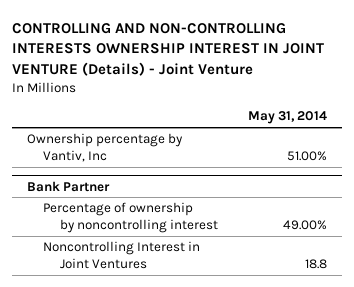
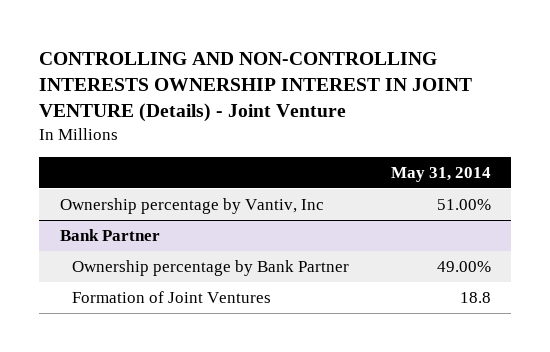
[43,202,219,233] Percentage of ownership by noncontrolling interest -> [72,259,350,276] Ownership percentage by Bank Partner
[43,241,201,269] Noncontrolling Interest in Joint Ventures -> [72,290,272,303] Formation of Joint Ventures

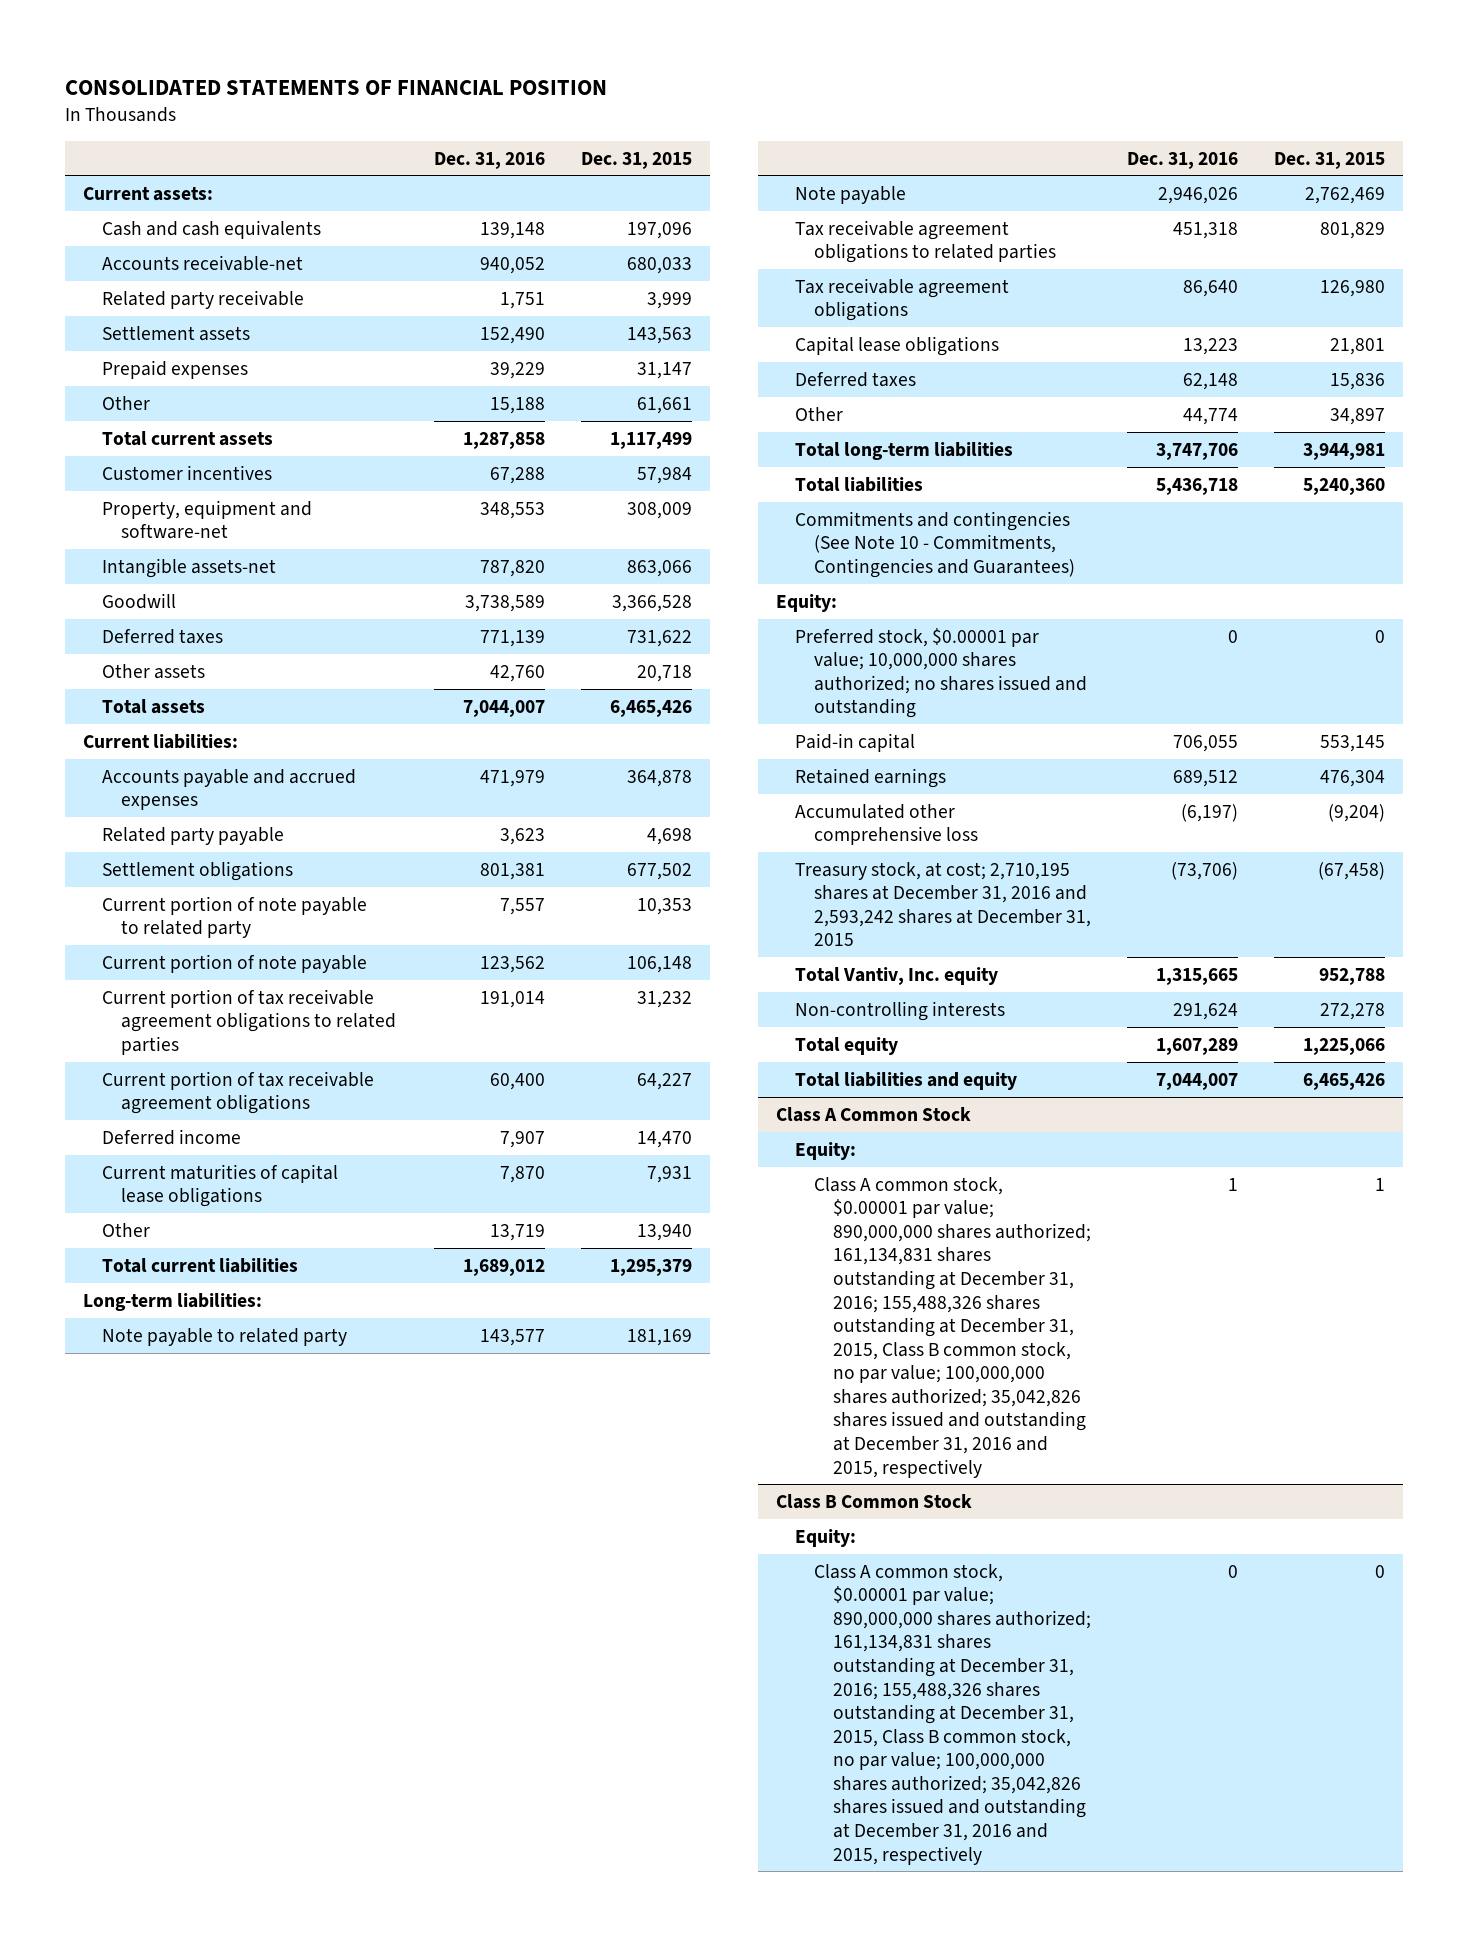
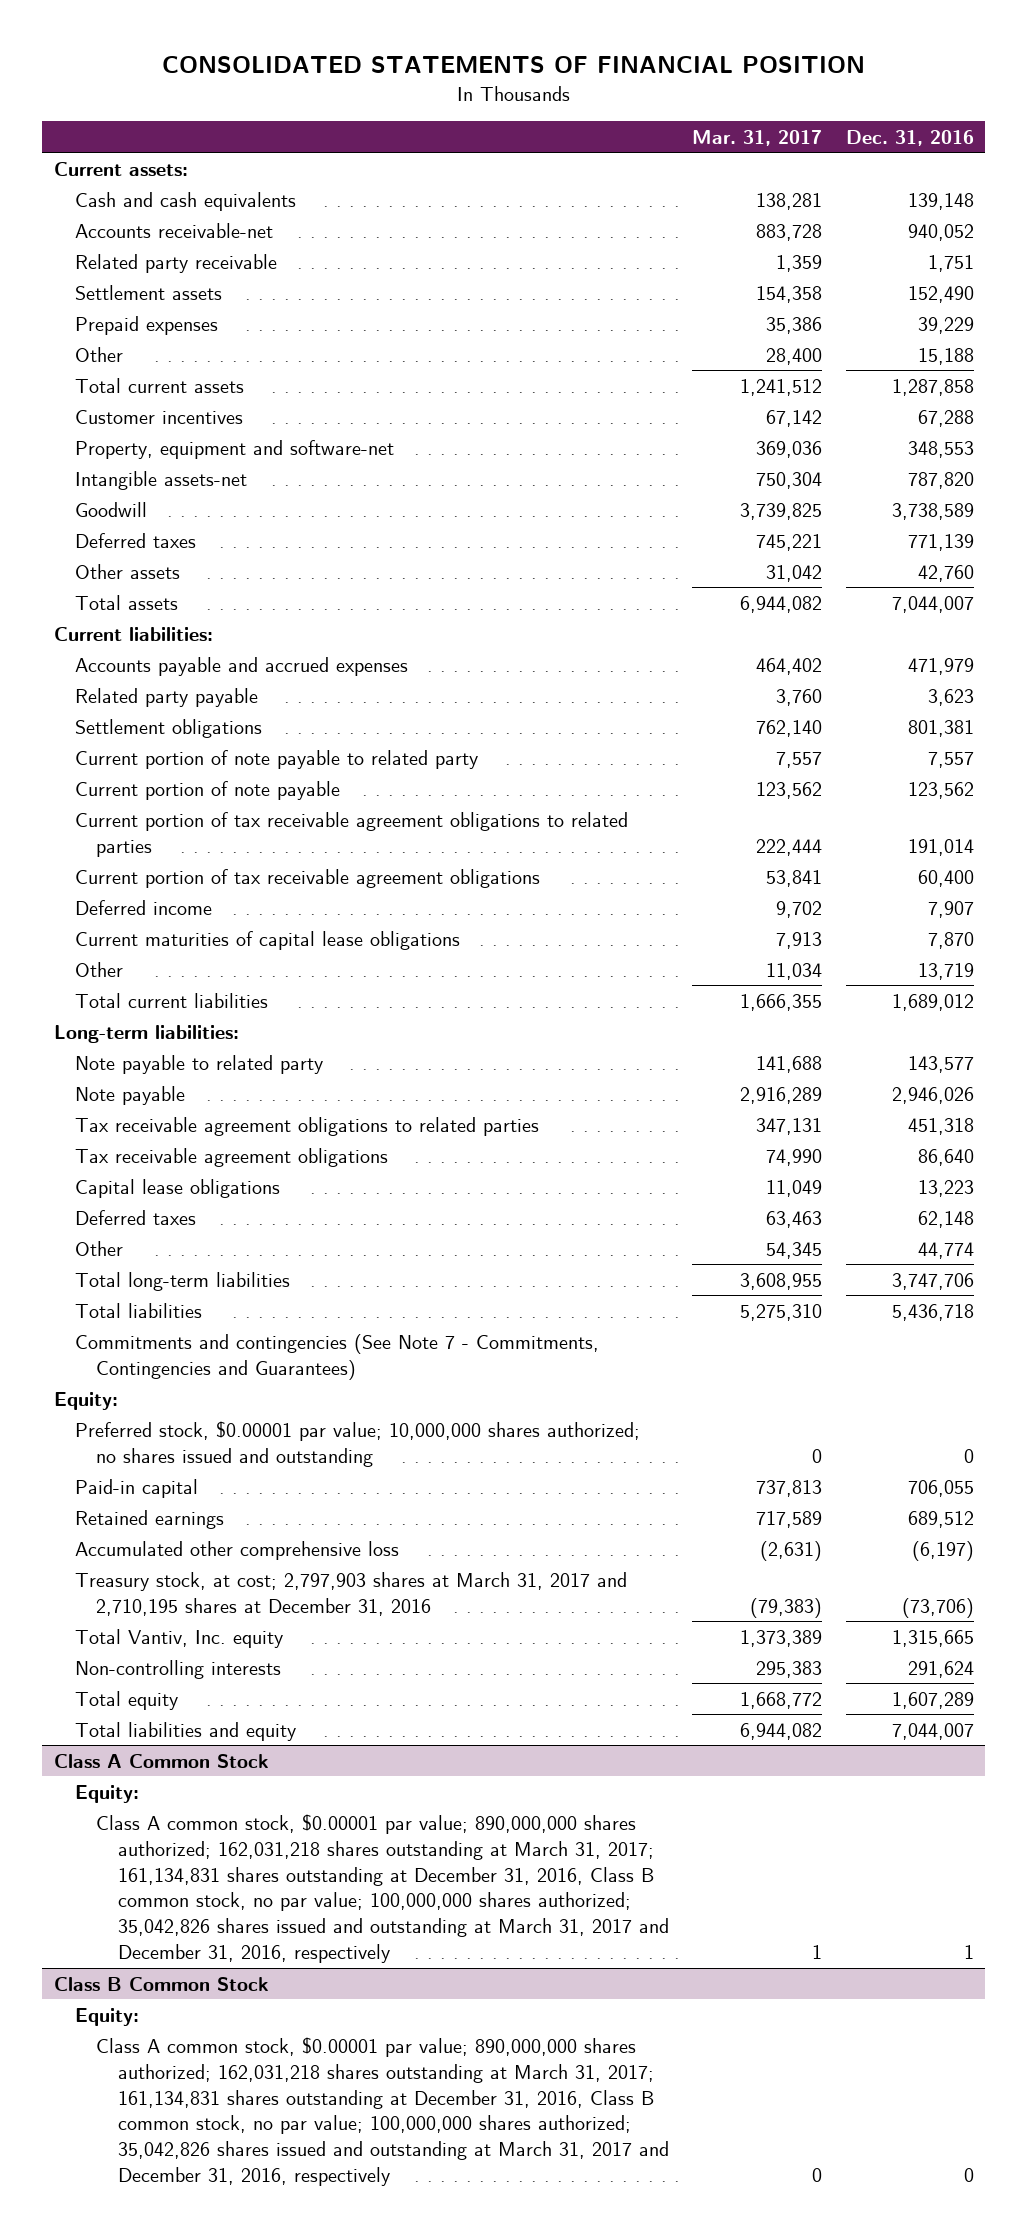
[580,151,692,169] Dec. 31, 2015 -> none
none -> [692,129,823,146] Mar. 31, 2017
[795,510,1076,578] Commitments and contingencies (See Note 10 - Commitments, Contingencies and Guarantees) -> [75,1333,600,1380] Commitments and contingencies (See Note 7 - Commitments, Contingencies and Guarantees)
[795,861,1092,947] Treasury stock, at cost; 2,710,195 shares at December 31, 2016 and 2,593,242 shares at December 31, 2015 -> [75,1571,628,1616] Treasury stock, at cost; 2,797,903 shares at March 31, 2017 and 2,710,195 shares at December 31, 2016
[814,1176,1092,1478] Class A common stock, $0.00001 par value; 890,000,000 shares authorized; 161,134,831 shares outstanding at December 31, 2016; 155,488,326 shares outstanding at December 31, 2015, Class B common stock, no par value; 100,000,000 shares authorized; 35,042,826 shares issued and outstanding at December 31, 2016 and 2015, respectively -> [96,1813,669,1964] Class A common stock, $0.00001 par value; 890,000,000 shares authorized; 162,031,218 shares outstanding at March 31, 2017; 161,134,831 shares outstanding at December 31, 2016, Class B common stock, no par value; 100,000,000 shares authorized; 35,042,826 shares issued and outstanding at March 31, 2017 and December 31, 2016, respectively
[814,1563,1092,1865] Class A common stock, $0.00001 par value; 890,000,000 shares authorized; 161,134,831 shares outstanding at December 31, 2016; 155,488,326 shares outstanding at December 31, 2015, Class B common stock, no par value; 100,000,000 shares authorized; 35,042,826 shares issued and outstanding at December 31, 2016 and 2015, respectively -> [96,2036,669,2187] Class A common stock, $0.00001 par value; 890,000,000 shares authorized; 162,031,218 shares outstanding at March 31, 2017; 161,134,831 shares outstanding at December 31, 2016, Class B common stock, no par value; 100,000,000 shares authorized; 35,042,826 shares issued and outstanding at March 31, 2017 and December 31, 2016, respectively

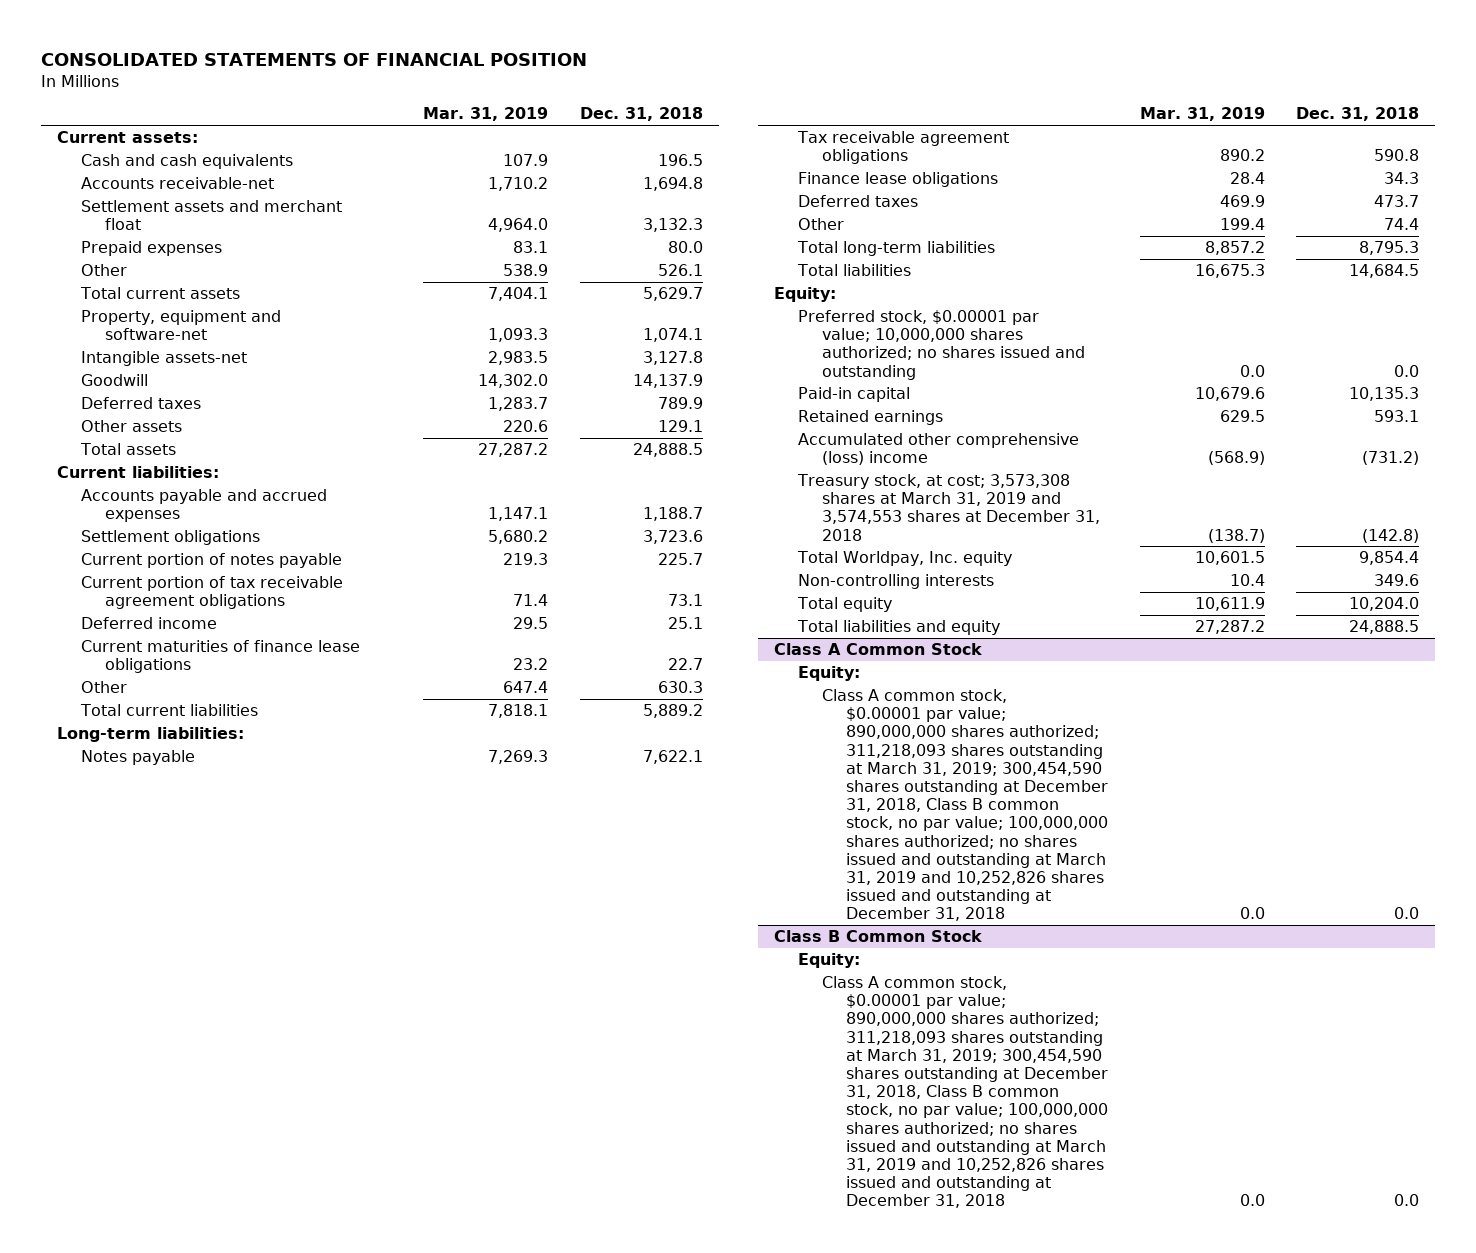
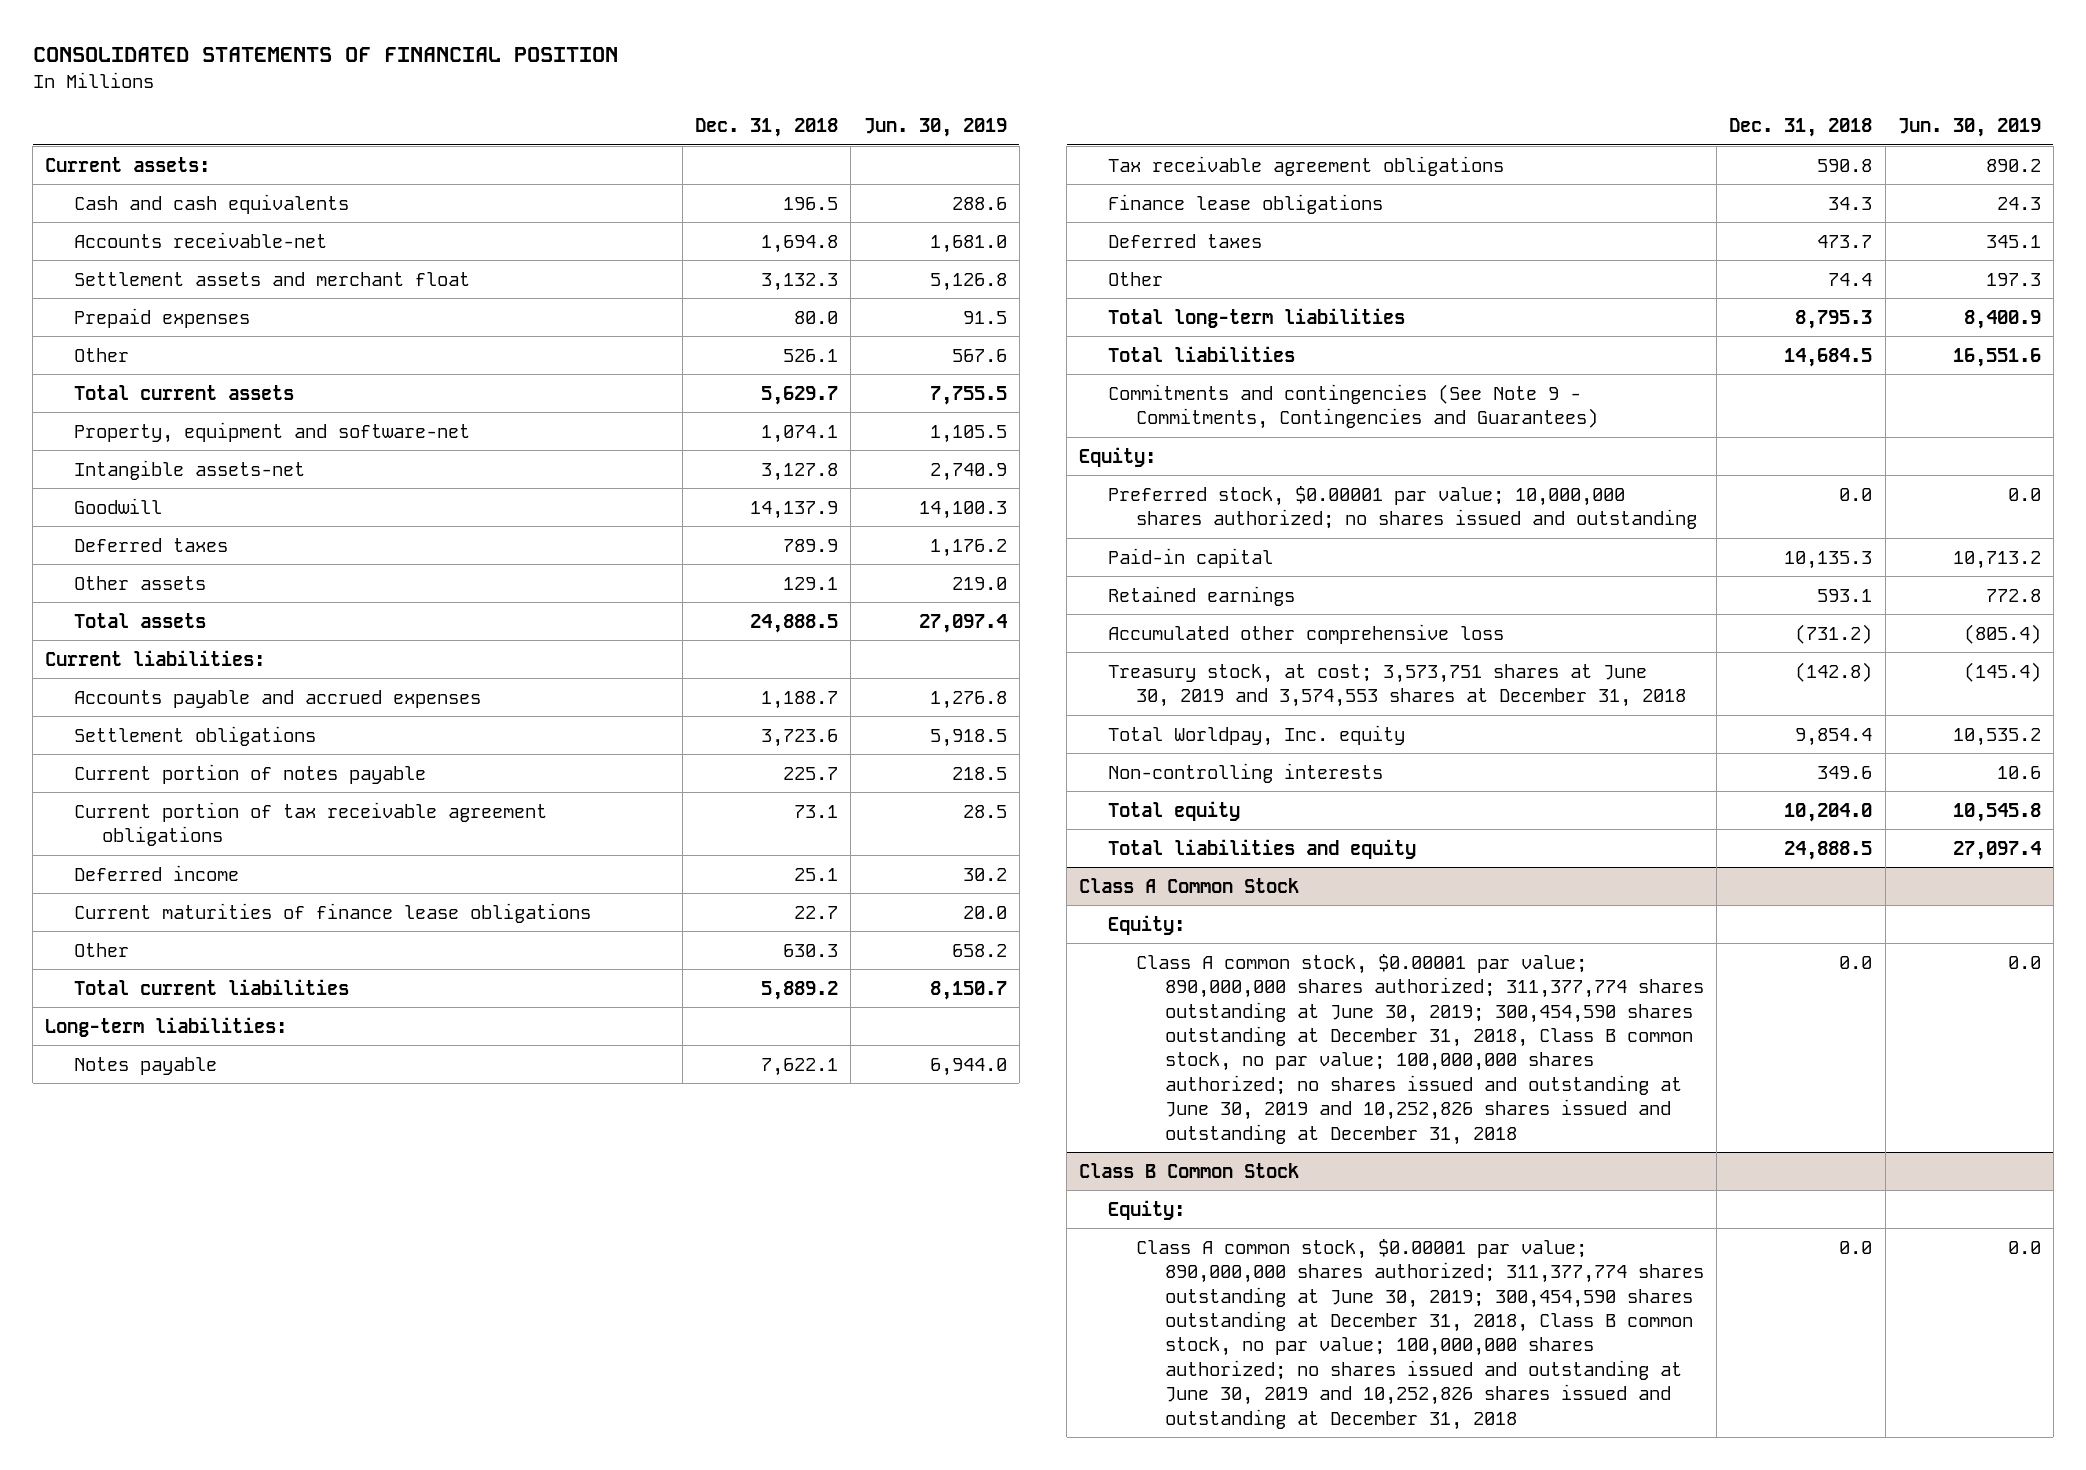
[423,107,549,122] Mar. 31, 2019 -> none
none -> [863,118,1007,138] Jun. 30, 2019
none -> [1107,383,1599,430] Commitments and contingencies (See Note 9 - Commitments, Contingencies and Guarantees)
[797,432,1079,466] Accumulated other comprehensive (loss) income -> [1107,623,1504,644] Accumulated other comprehensive loss
[796,473,1100,541] Treasury stock, at cost; 3,573,308 shares at March 31, 2019 and 3,574,553 shares at December 31, 2018 -> [1107,663,1687,708] Treasury stock, at cost; 3,573,751 shares at June 30, 2019 and 3,574,553 shares at December 31, 2018
[821,688,1109,922] Class A common stock, $0.00001 par value; 890,000,000 shares authorized; 311,218,093 shares outstanding at March 31, 2019; 300,454,590 shares outstanding at December 31, 2018, Class B common stock, no par value; 100,000,000 shares authorized; no shares issued and outstanding at March 31, 2019 and 10,252,826 shares issued and outstanding at December 31, 2018 -> [1136,953,1704,1145] Class A common stock, $0.00001 par value; 890,000,000 shares authorized; 311,377,774 shares outstanding at June 30, 2019; 300,454,590 shares outstanding at December 31, 2018, Class B common stock, no par value; 100,000,000 shares authorized; no shares issued and outstanding at June 30, 2019 and 10,252,826 shares issued and outstanding at December 31, 2018
[821,975,1109,1209] Class A common stock, $0.00001 par value; 890,000,000 shares authorized; 311,218,093 shares outstanding at March 31, 2019; 300,454,590 shares outstanding at December 31, 2018, Class B common stock, no par value; 100,000,000 shares authorized; no shares issued and outstanding at March 31, 2019 and 10,252,826 shares issued and outstanding at December 31, 2018 -> [1136,1238,1704,1430] Class A common stock, $0.00001 par value; 890,000,000 shares authorized; 311,377,774 shares outstanding at June 30, 2019; 300,454,590 shares outstanding at December 31, 2018, Class B common stock, no par value; 100,000,000 shares authorized; no shares issued and outstanding at June 30, 2019 and 10,252,826 shares issued and outstanding at December 31, 2018

